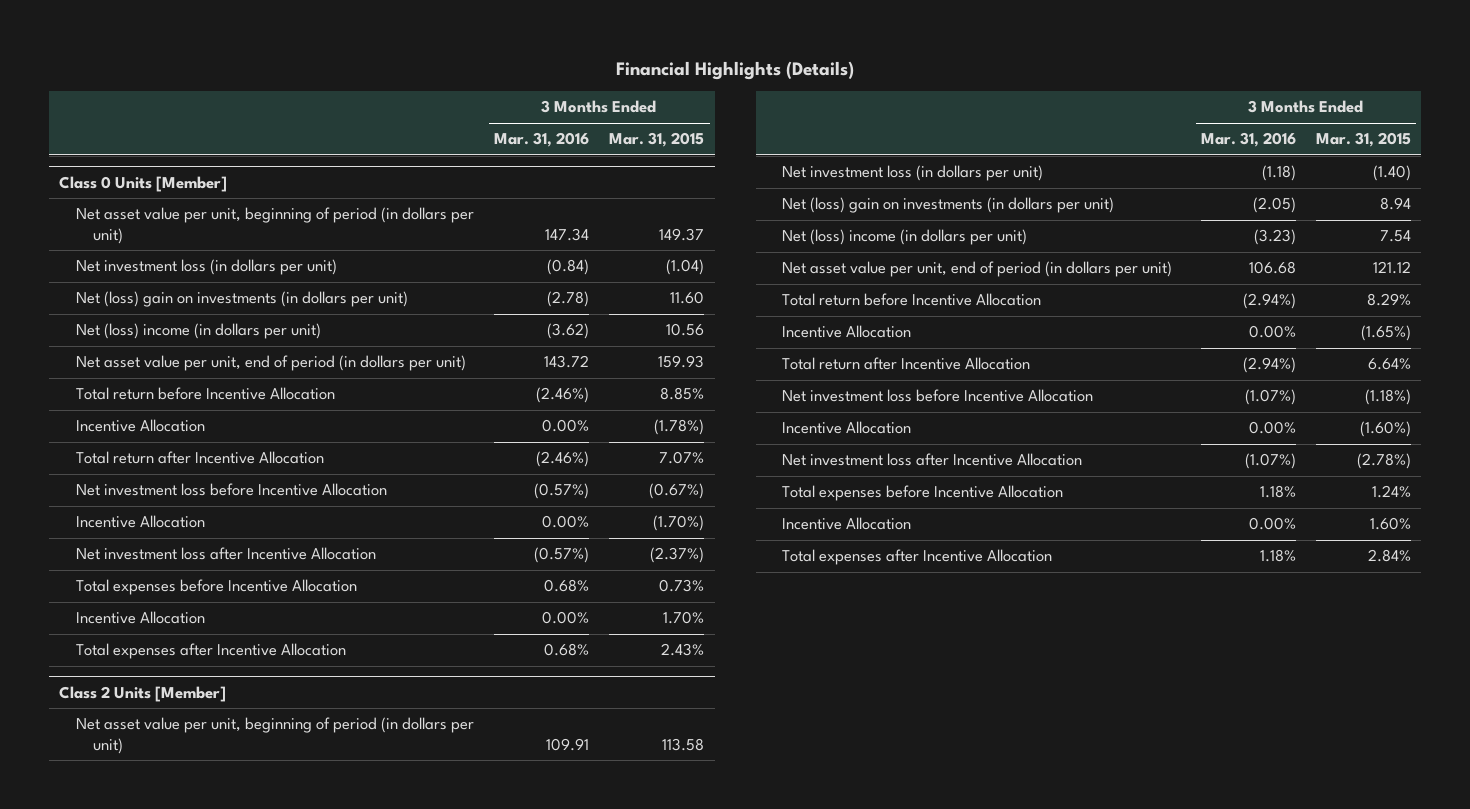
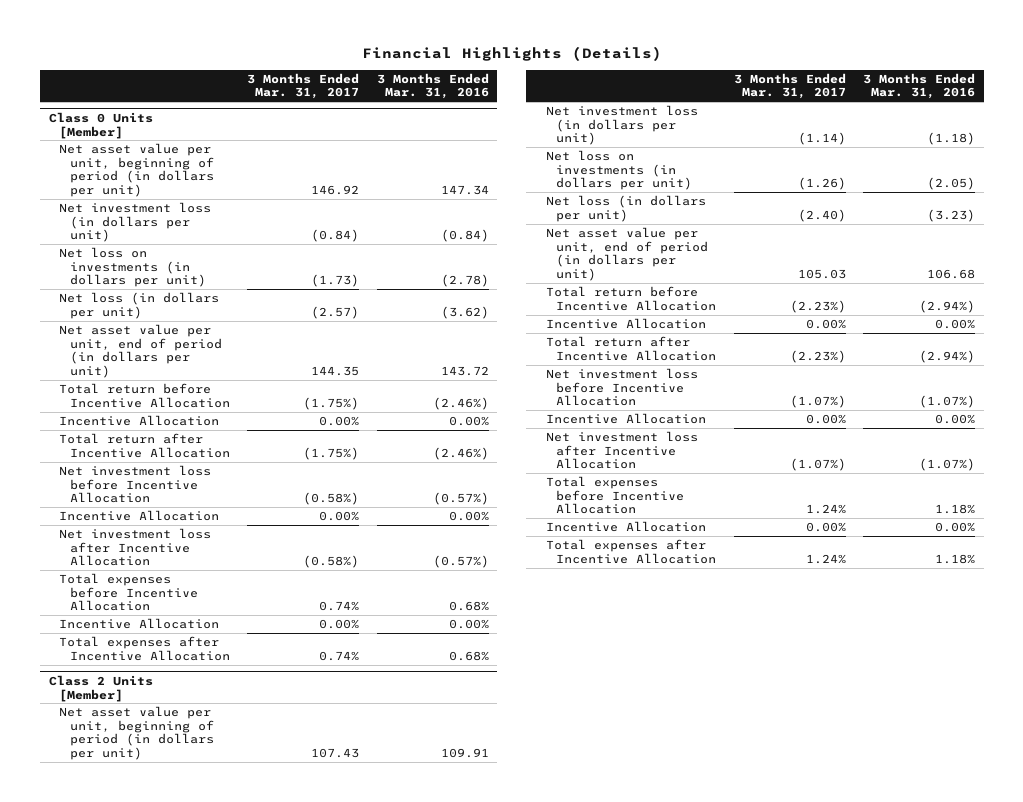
[609,132,705,148] Mar. 31, 2015 -> none
none -> [247,72,360,100] 3 Months Ended Mar. 31, 2017
[75,291,408,308] Net (loss) gain on investments (in dollars per unit) -> [59,246,207,288] Net loss on investments (in dollars per unit)
[75,323,321,340] Net (loss) income (in dollars per unit) -> [59,291,220,319] Net loss (in dollars per unit)
[782,197,1115,214] Net (loss) gain on investments (in dollars per unit) -> [545,149,693,191] Net loss on investments (in dollars per unit)
[782,229,1028,246] Net (loss) income (in dollars per unit) -> [545,194,706,222] Net loss (in dollars per unit)

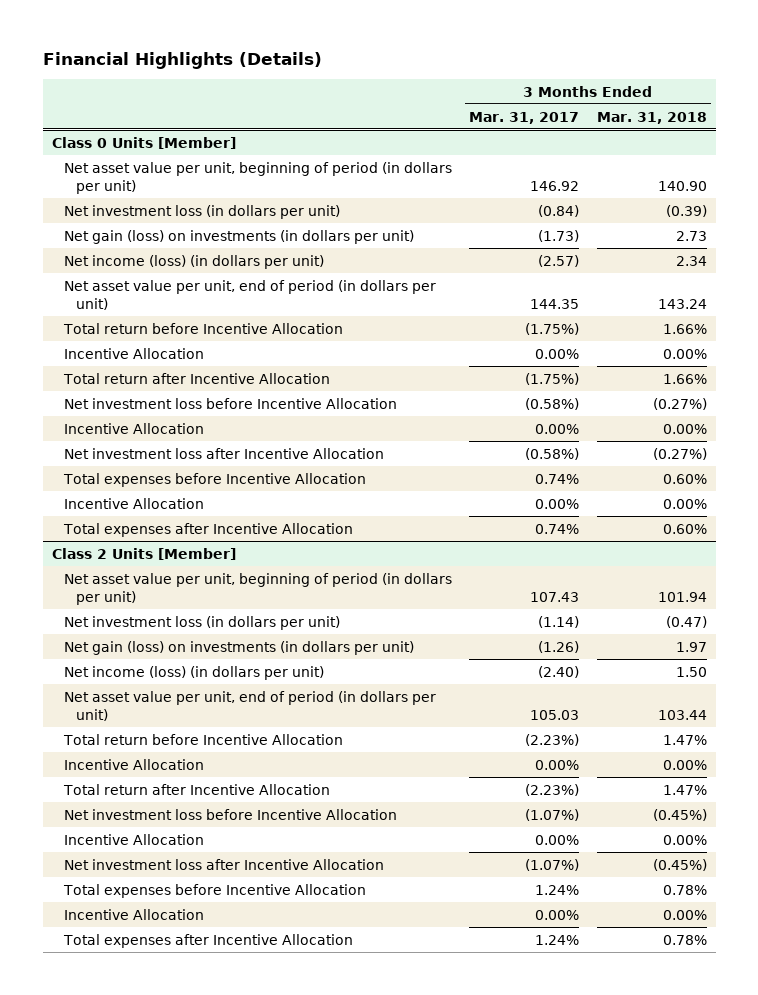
[376,72,489,100] 3 Months Ended Mar. 31, 2016 -> none
none -> [596,111,707,124] Mar. 31, 2018
[59,246,207,288] Net loss on investments (in dollars per unit) -> [63,229,414,244] Net gain (loss) on investments (in dollars per unit)
[59,291,220,319] Net loss (in dollars per unit) -> [63,254,324,269] Net income (loss) (in dollars per unit)
[545,149,693,191] Net loss on investments (in dollars per unit) -> [63,640,414,655] Net gain (loss) on investments (in dollars per unit)
[545,194,706,222] Net loss (in dollars per unit) -> [63,665,324,680] Net income (loss) (in dollars per unit)

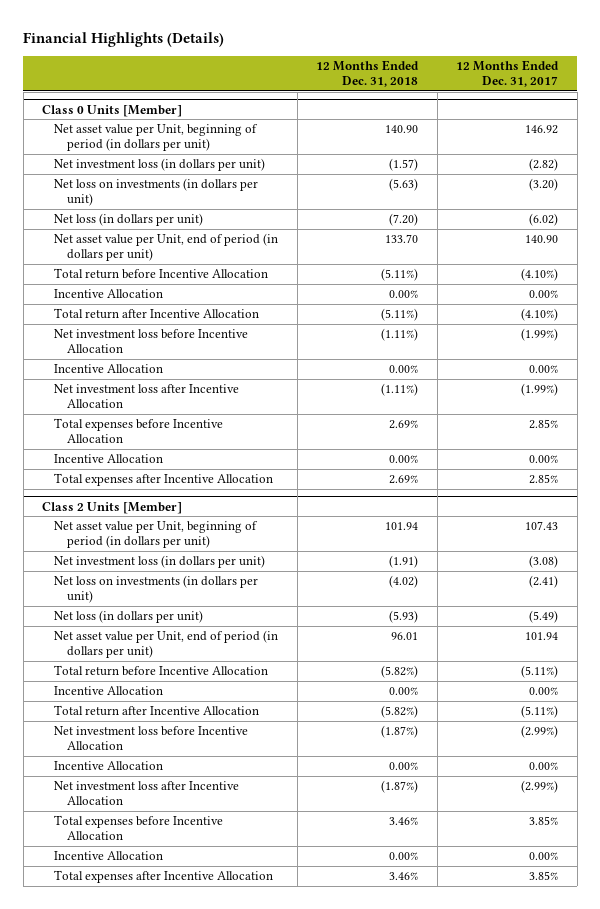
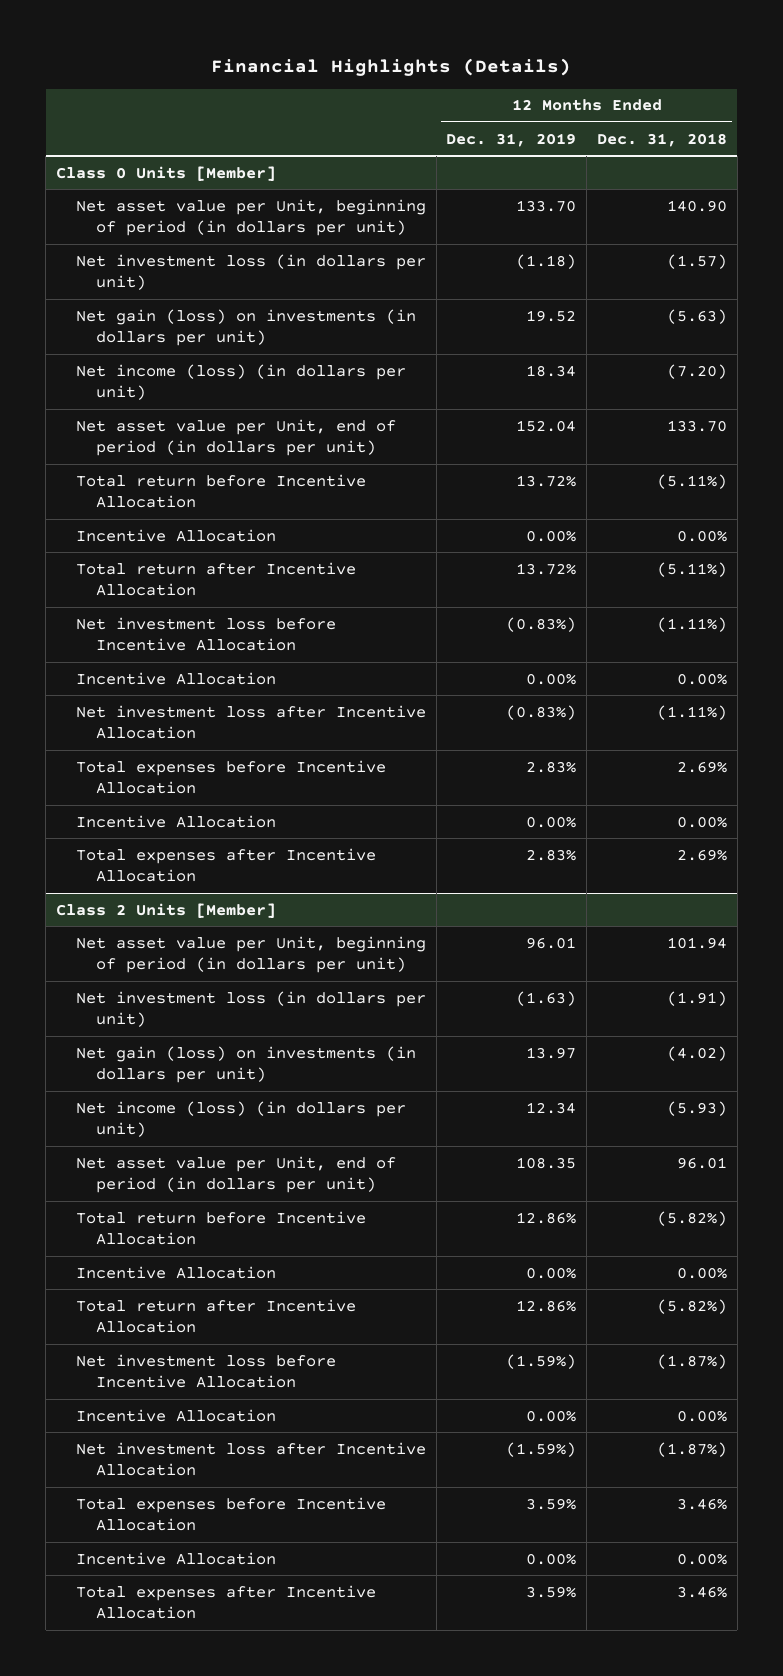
[456,60,560,88] 12 Months Ended Dec. 31, 2017 -> none
none -> [446,132,577,147] Dec. 31, 2019
[54,177,259,207] Net loss on investments (in dollars per unit) -> [75,308,416,347] Net gain (loss) on investments (in dollars per unit)
[54,212,204,226] Net loss (in dollars per unit) -> [75,363,406,401] Net income (loss) (in dollars per unit)
[54,574,259,604] Net loss on investments (in dollars per unit) -> [75,1045,416,1084] Net gain (loss) on investments (in dollars per unit)
[54,609,204,623] Net loss (in dollars per unit) -> [75,1100,406,1138] Net income (loss) (in dollars per unit)

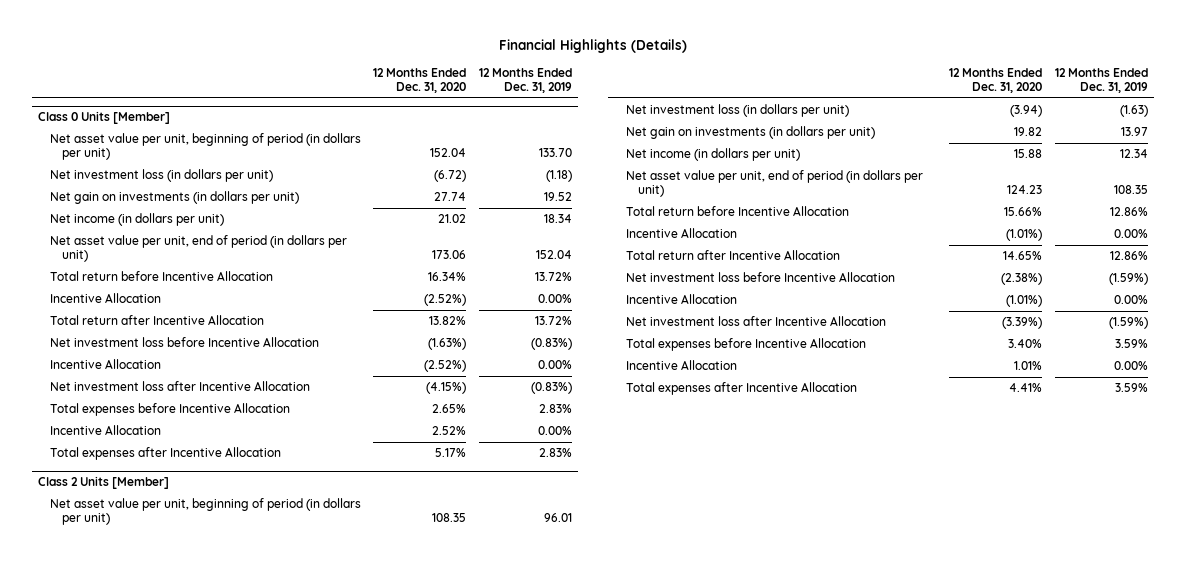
[596,132,727,147] Dec. 31, 2018 -> none
none -> [373,68,467,94] 12 Months Ended Dec. 31, 2020
[75,198,426,237] Net asset value per Unit, beginning of period (in dollars per unit) -> [49,133,361,161] Net asset value per unit, beginning of period (in dollars per unit)
[75,308,416,347] Net gain (loss) on investments (in dollars per unit) -> [49,191,299,205] Net gain on investments (in dollars per unit)
[75,363,406,401] Net income (loss) (in dollars per unit) -> [49,213,224,227] Net income (in dollars per unit)
[75,418,396,457] Net asset value per Unit, end of period (in dollars per unit) -> [49,235,347,263] Net asset value per unit, end of period (in dollars per unit)
[75,935,426,974] Net asset value per Unit, beginning of period (in dollars per unit) -> [49,498,361,526] Net asset value per unit, beginning of period (in dollars per unit)
[75,1045,416,1084] Net gain (loss) on investments (in dollars per unit) -> [625,126,875,140] Net gain on investments (in dollars per unit)
[75,1100,406,1138] Net income (loss) (in dollars per unit) -> [625,148,800,162] Net income (in dollars per unit)
[75,1155,396,1194] Net asset value per Unit, end of period (in dollars per unit) -> [625,170,923,198] Net asset value per unit, end of period (in dollars per unit)

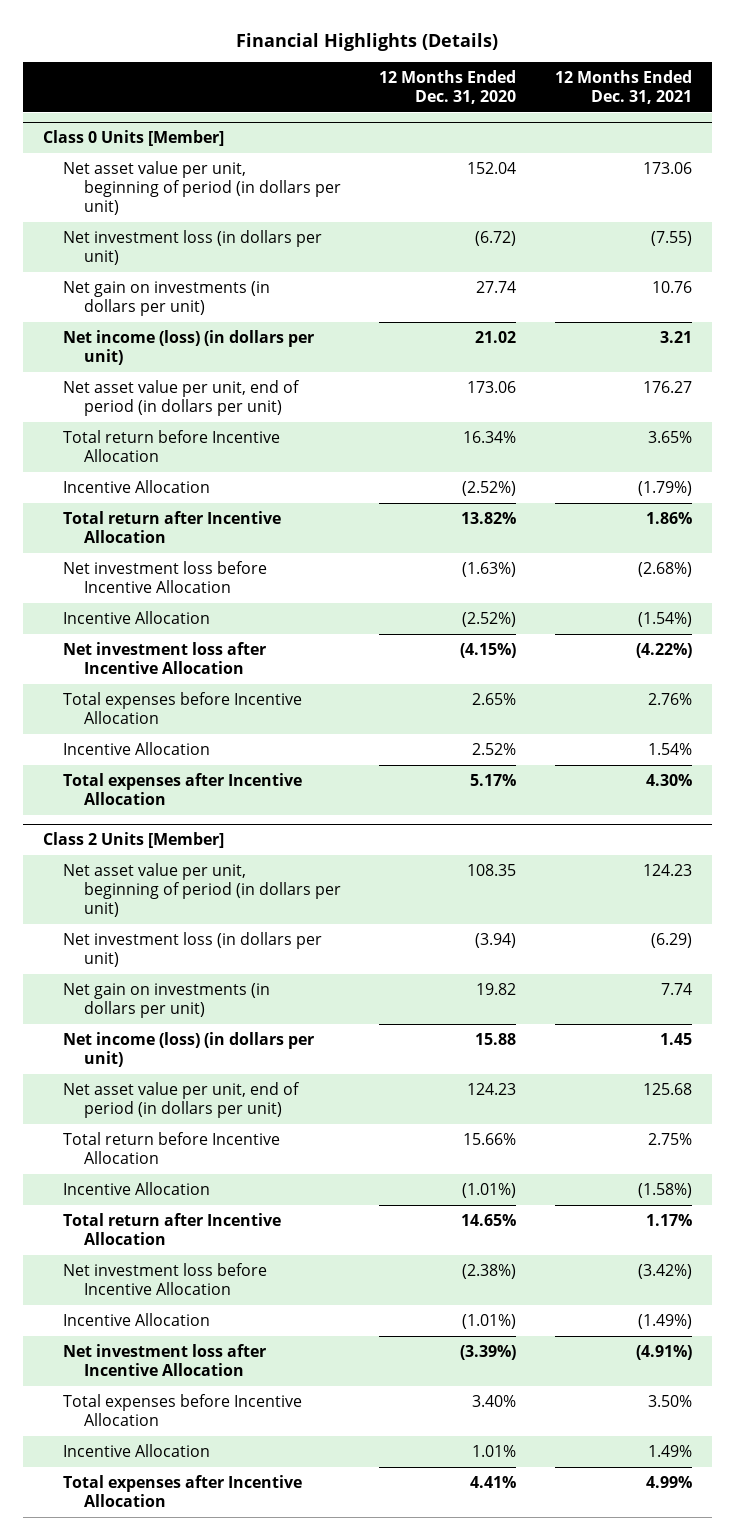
[478,68,572,94] 12 Months Ended Dec. 31, 2019 -> none
none -> [555,70,693,104] 12 Months Ended Dec. 31, 2021
[49,213,224,227] Net income (in dollars per unit) -> [63,329,315,365] Net income (loss) (in dollars per unit)
[625,148,800,162] Net income (in dollars per unit) -> [63,1031,315,1067] Net income (loss) (in dollars per unit)

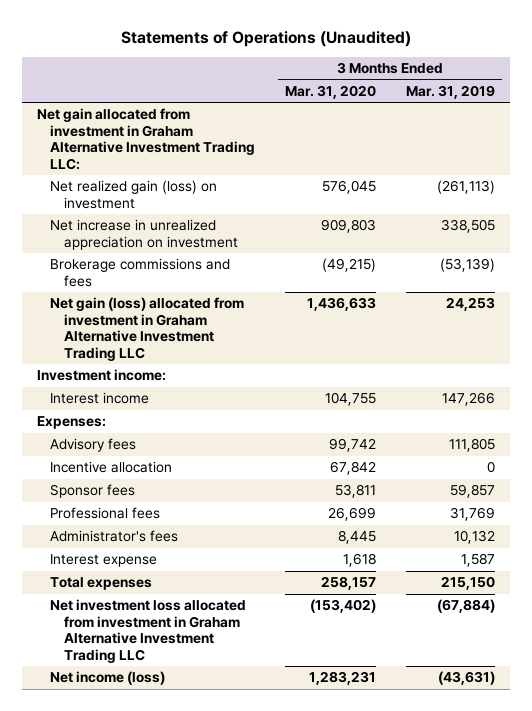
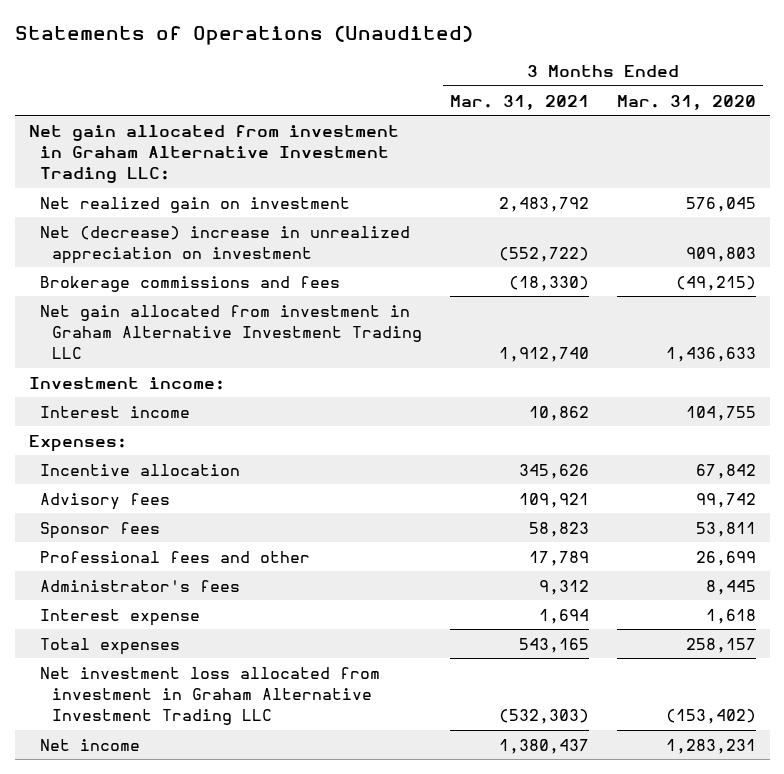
[405,84,495,99] Mar. 31, 2019 -> none
none -> [449,94,589,110] Mar. 31, 2021
[50,180,218,209] Net realized gain (loss) on investment -> [40,196,351,213] Net realized gain on investment
[50,219,239,250] Net increase in unrealized appreciation on investment -> [40,225,411,264] Net (decrease) increase in unrealized appreciation on investment
[50,297,245,361] Net gain (loss) allocated from investment in Graham Alternative Investment Trading LLC -> [40,304,422,360] Net gain allocated from investment in Graham Alternative Investment Trading LLC
[50,438,137,453] Advisory fees -> [40,492,171,510] Advisory fees
[50,507,161,520] Professional fees -> [40,550,311,563] Professional fees and other
[50,671,166,686] Net income (loss) -> [40,738,141,751] Net income

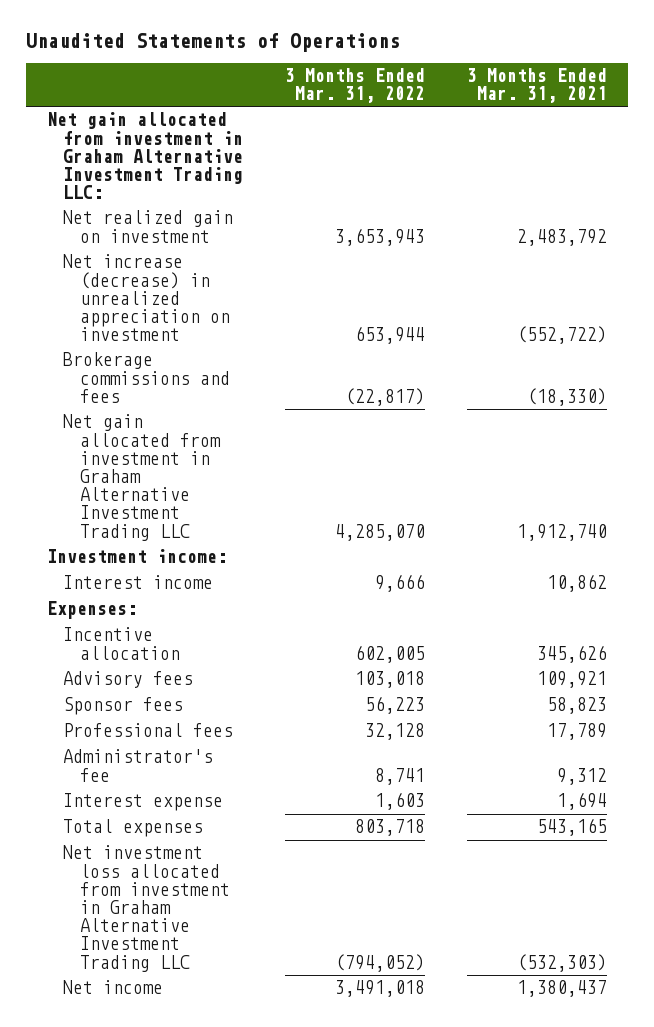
[14,25,473,46] Statements of Operations (Unaudited) -> [25,33,400,53] Unaudited Statements of Operations
[616,94,756,110] Mar. 31, 2020 -> none
none -> [285,68,426,104] 3 Months Ended Mar. 31, 2022
[40,225,411,264] Net (decrease) increase in unrealized appreciation on investment -> [63,254,230,342] Net increase (decrease) in unrealized appreciation on investment
[40,550,311,563] Professional fees and other -> [63,723,234,738] Professional fees
[40,579,241,592] Administrator's fees -> [63,749,214,782] Administrator's fee

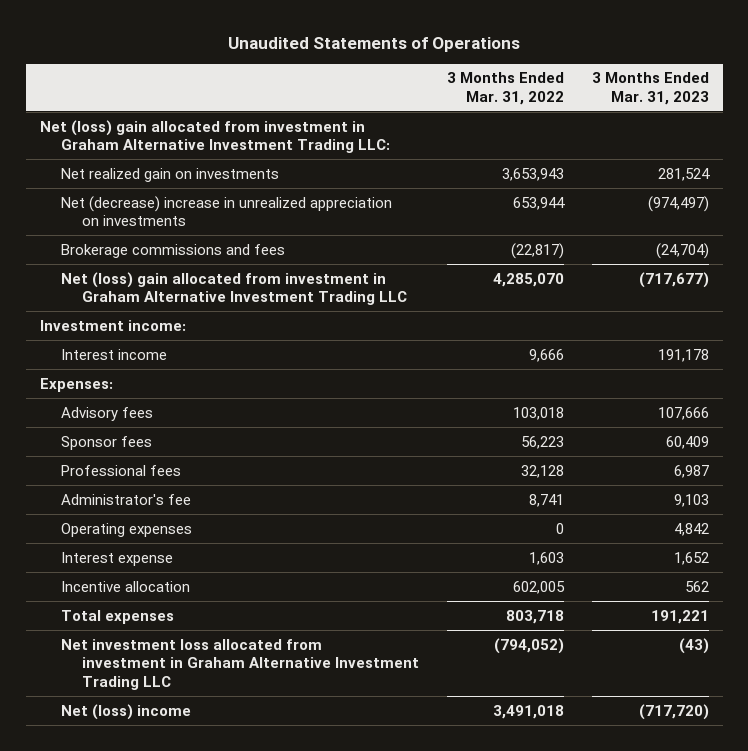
[467,68,608,104] 3 Months Ended Mar. 31, 2021 -> none
none -> [591,72,709,105] 3 Months Ended Mar. 31, 2023
[46,112,244,200] Net gain allocated from investment in Graham Alternative Investment Trading LLC: -> [39,119,390,154] Net (loss) gain allocated from investment in Graham Alternative Investment Trading LLC:
[63,210,234,243] Net realized gain on investment -> [60,167,279,182] Net realized gain on investments
[63,254,230,342] Net increase (decrease) in unrealized appreciation on investment -> [60,195,392,227] Net (decrease) increase in unrealized appreciation on investments
[63,414,221,541] Net gain allocated from investment in Graham Alternative Investment Trading LLC -> [60,271,408,306] Net (loss) gain allocated from investment in Graham Alternative Investment Trading LLC
none -> [60,522,192,537] Operating expenses
[63,627,180,660] Incentive allocation -> [60,580,190,592] Incentive allocation
[63,980,164,995] Net income -> [60,703,191,720] Net (loss) income

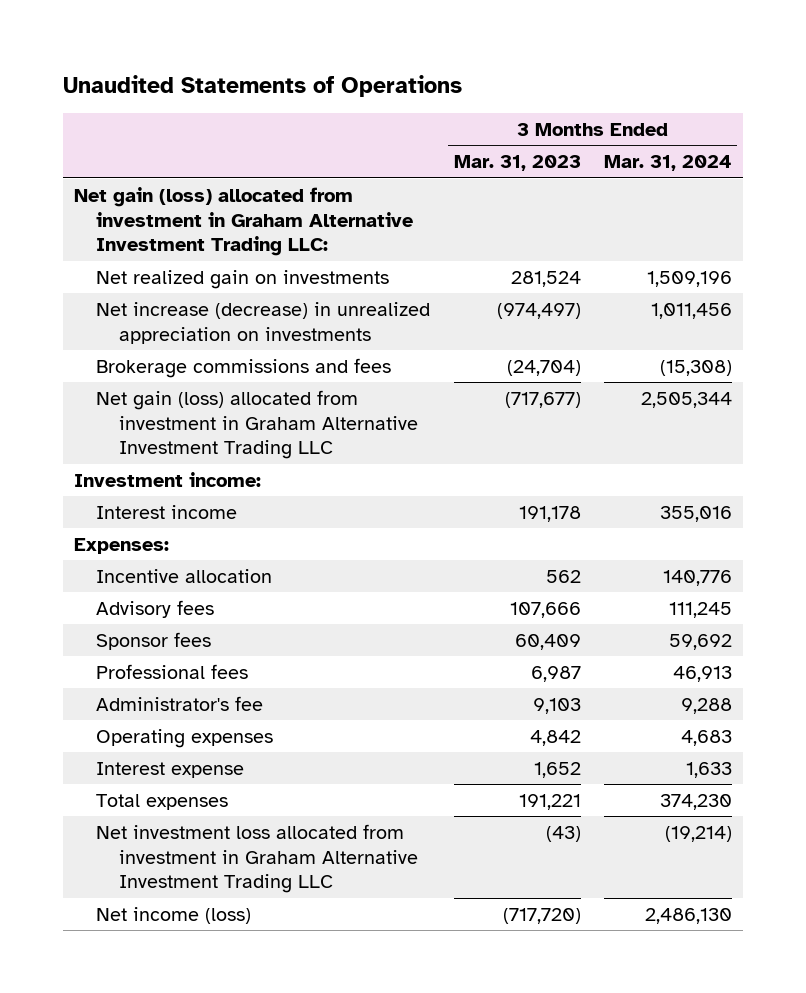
[447,72,565,105] 3 Months Ended Mar. 31, 2022 -> none
none -> [603,155,732,172] Mar. 31, 2024
[39,119,390,154] Net (loss) gain allocated from investment in Graham Alternative Investment Trading LLC: -> [74,186,414,257] Net gain (loss) allocated from investment in Graham Alternative Investment Trading LLC:
[60,195,392,227] Net (decrease) increase in unrealized appreciation on investments -> [96,301,431,344] Net increase (decrease) in unrealized appreciation on investments
[60,271,408,306] Net (loss) gain allocated from investment in Graham Alternative Investment Trading LLC -> [96,389,418,460] Net gain (loss) allocated from investment in Graham Alternative Investment Trading LLC
[60,580,190,592] Incentive allocation -> [96,568,273,583] Incentive allocation
[60,703,191,720] Net (loss) income -> [96,906,252,924] Net income (loss)

